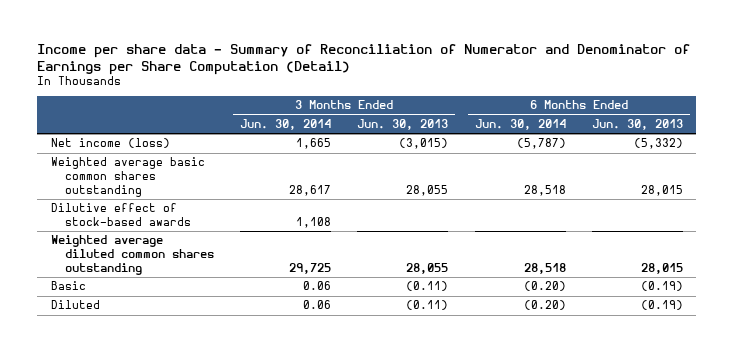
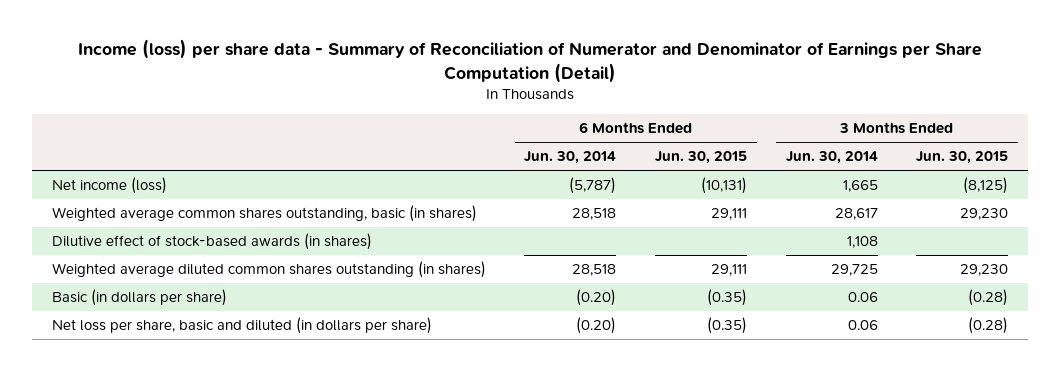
[37,44,691,75] Income per share data - Summary of Reconciliation of Numerator and Denominator of Earnings per Share Computation (Detail) -> [77,39,982,83] Income (loss) per share data - Summary of Reconciliation of Numerator and Denominator of Earnings per Share Computation (Detail)
[357,119,449,131] Jun. 30, 2013 -> none
[592,119,684,131] Jun. 30, 2013 -> none
none -> [654,151,747,165] Jun. 30, 2015
none -> [916,151,1009,165] Jun. 30, 2015
[50,300,100,310] Diluted -> none
[50,157,205,197] Weighted average basic common shares outstanding -> [51,205,477,223] Weighted average common shares outstanding, basic (in shares)
[50,203,191,226] Dilutive effect of stock-based awards -> [51,233,372,251] Dilutive effect of stock-based awards (in shares)
[50,235,214,275] Weighted average diluted common shares outstanding -> [51,261,486,279] Weighted average diluted common shares outstanding (in shares)
[50,281,86,291] Basic -> [51,289,227,307] Basic (in dollars per share)
none -> [51,317,432,335] Net loss per share, basic and diluted (in dollars per share)

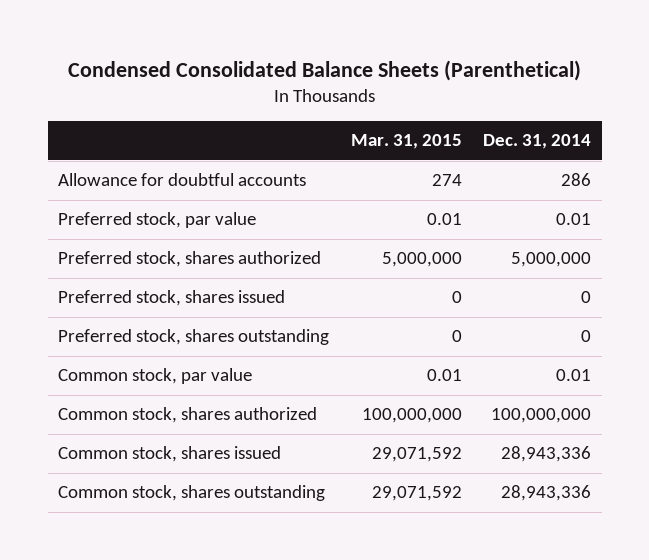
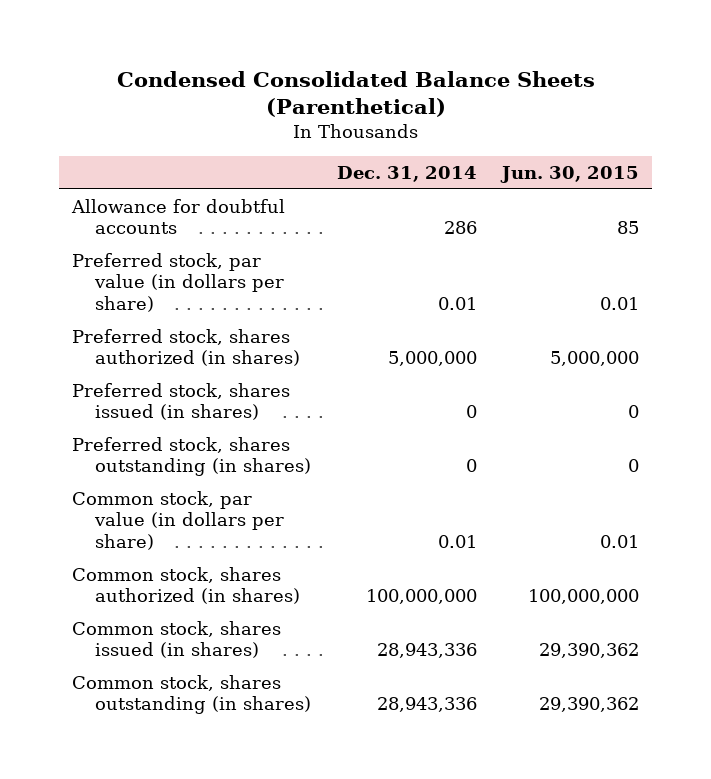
[350,134,462,150] Mar. 31, 2015 -> none
none -> [500,166,640,184] Jun. 30, 2015
[58,212,257,229] Preferred stock, par value -> [71,252,285,312] Preferred stock, par value (in dollars per share)
[58,251,322,268] Preferred stock, shares authorized -> [71,328,301,367] Preferred stock, shares authorized (in shares)
[58,290,286,307] Preferred stock, shares issued -> [71,382,290,421] Preferred stock, shares issued (in shares)
[58,329,330,346] Preferred stock, shares outstanding -> [71,436,312,477] Preferred stock, shares outstanding (in shares)
[58,368,253,385] Common stock, par value -> [71,490,285,550] Common stock, par value (in dollars per share)
[58,407,318,424] Common stock, shares authorized -> [71,566,301,605] Common stock, shares authorized (in shares)
[58,446,282,463] Common stock, shares issued -> [71,620,281,659] Common stock, shares issued (in shares)
[58,485,326,502] Common stock, shares outstanding -> [71,674,312,715] Common stock, shares outstanding (in shares)

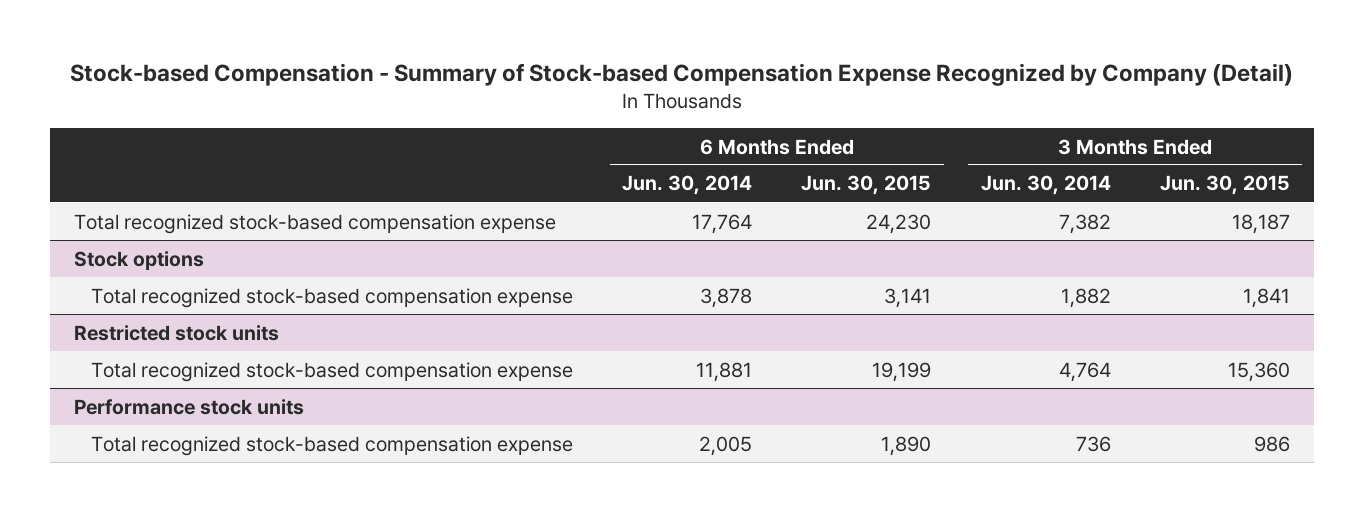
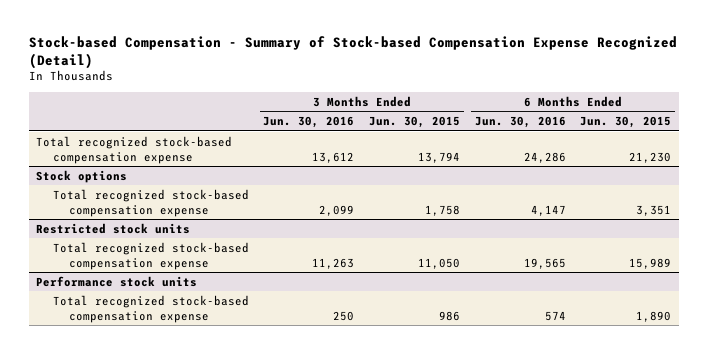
[70,62,1294,86] Stock-based Compensation - Summary of Stock-based Compensation Expense Recognized by Company (Detail) -> [28,35,677,69] Stock-based Compensation - Summary of Stock-based Compensation Expense Recognized (Detail)
[622,175,753,196] Jun. 30, 2014 -> none
[980,175,1111,196] Jun. 30, 2014 -> none
none -> [263,115,355,128] Jun. 30, 2016
none -> [474,115,566,128] Jun. 30, 2016
[866,213,932,234] 24,230 -> [629,151,672,163] 21,230
[1231,213,1290,234] 18,187 -> [417,151,460,163] 13,794
[884,287,932,308] 3,141 -> [636,204,672,216] 3,351
[1242,287,1290,308] 1,841 -> [424,204,460,216] 1,758
[872,361,932,382] 19,199 -> [629,257,672,269] 15,989
[1227,361,1290,382] 15,360 -> [417,257,460,269] 11,050

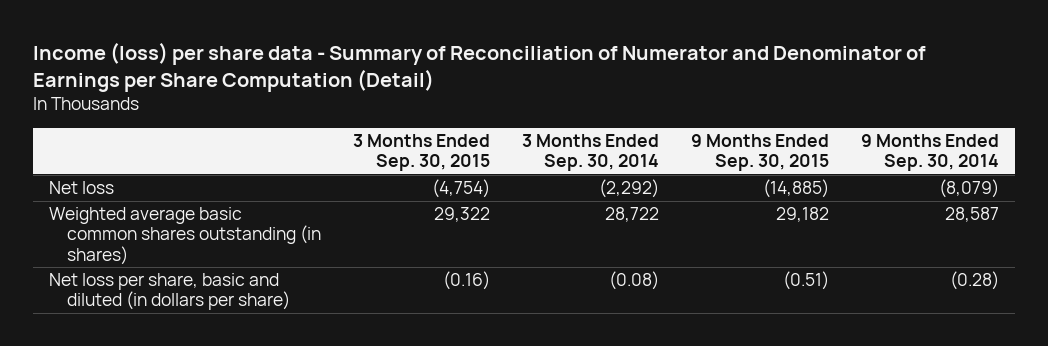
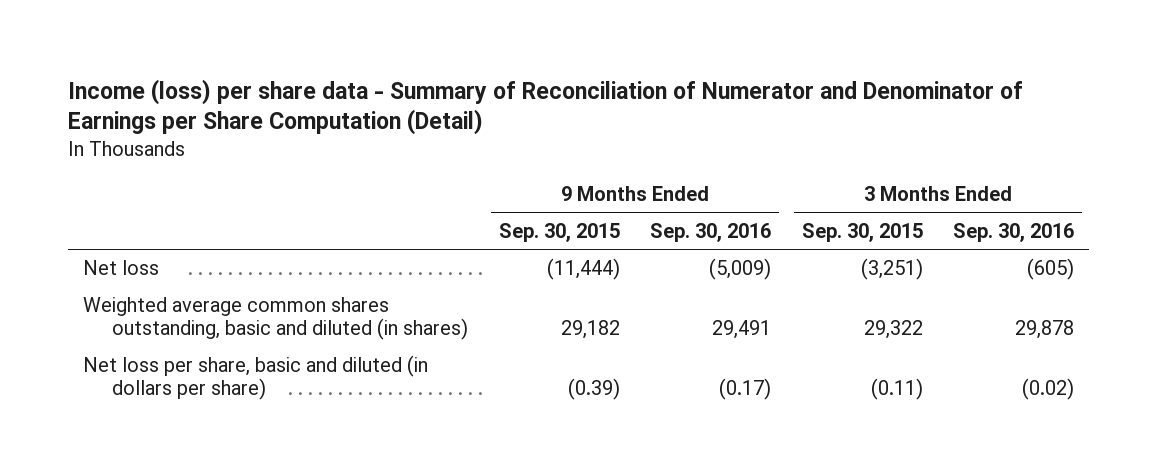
[522,133,660,172] 3 Months Ended Sep. 30, 2014 -> none
[860,133,999,172] 9 Months Ended Sep. 30, 2014 -> none
none -> [650,222,772,242] Sep. 30, 2016
none -> [953,222,1075,242] Sep. 30, 2016
[432,179,491,199] (4,754) -> [860,258,923,281] (3,251)
[762,179,829,199] (14,885) -> [546,258,620,281] (11,444)
[49,207,322,265] Weighted average basic common shares outstanding (in shares) -> [83,297,469,341] Weighted average common shares outstanding, basic and diluted (in shares)
[443,271,491,291] (0.16) -> [870,378,923,401] (0.11)
[782,271,829,291] (0.51) -> [567,378,620,401] (0.39)

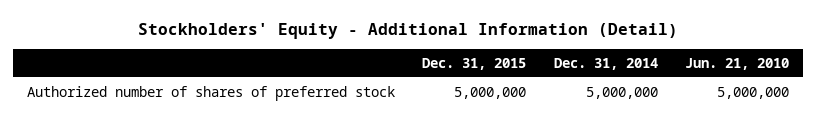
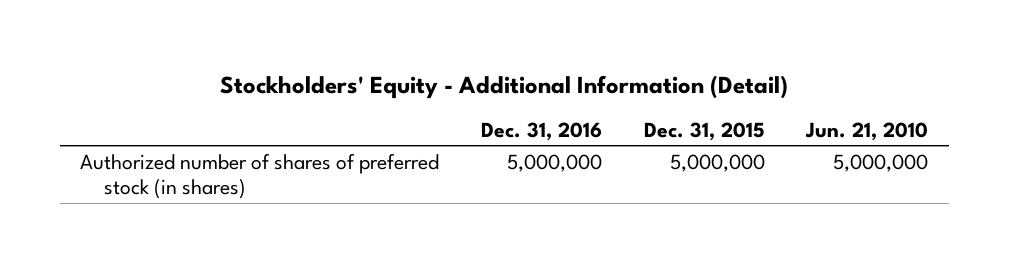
[553,58,658,71] Dec. 31, 2014 -> none
none -> [481,121,603,141] Dec. 31, 2016
[27,85,396,101] Authorized number of shares of preferred stock -> [80,152,440,200] Authorized number of shares of preferred stock (in shares)

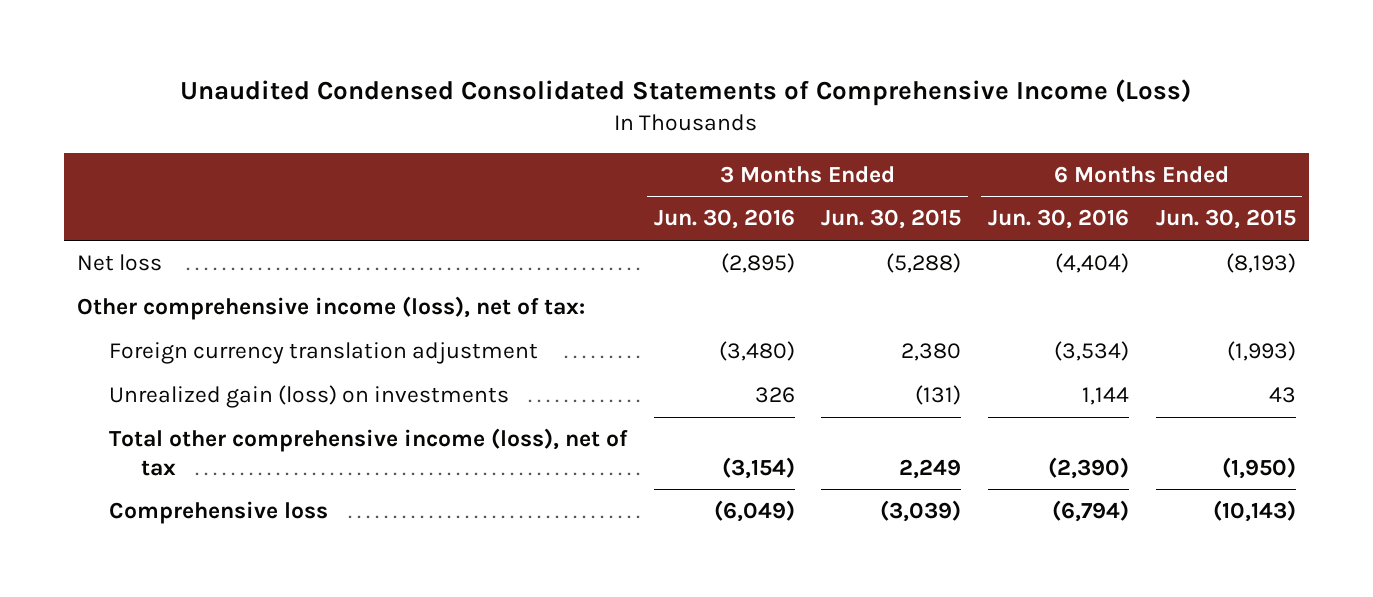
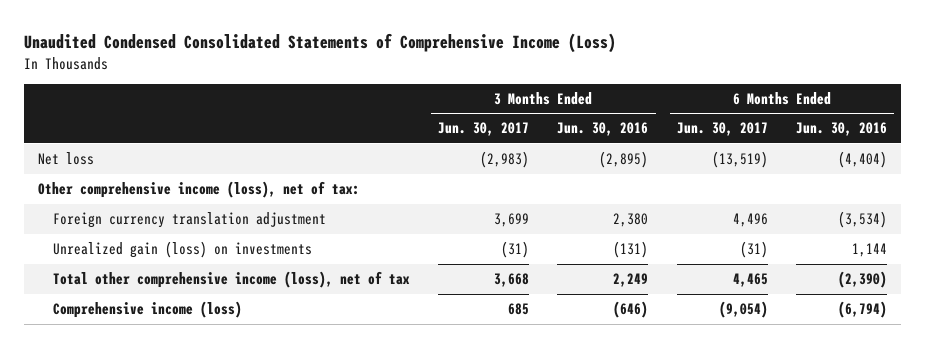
[821,209,962,230] Jun. 30, 2015 -> none
[1155,209,1296,230] Jun. 30, 2015 -> none
none -> [438,122,530,137] Jun. 30, 2017
none -> [676,122,768,137] Jun. 30, 2017
[718,341,795,362] (3,480) -> [613,213,649,228] 2,380
[754,387,795,404] 326 -> [613,241,649,259] (131)
[721,456,795,479] (3,154) -> [613,273,649,288] 2,249
[108,501,328,525] Comprehensive loss -> [52,301,242,319] Comprehensive income (loss)
[713,500,795,523] (6,049) -> [613,301,649,319] (646)

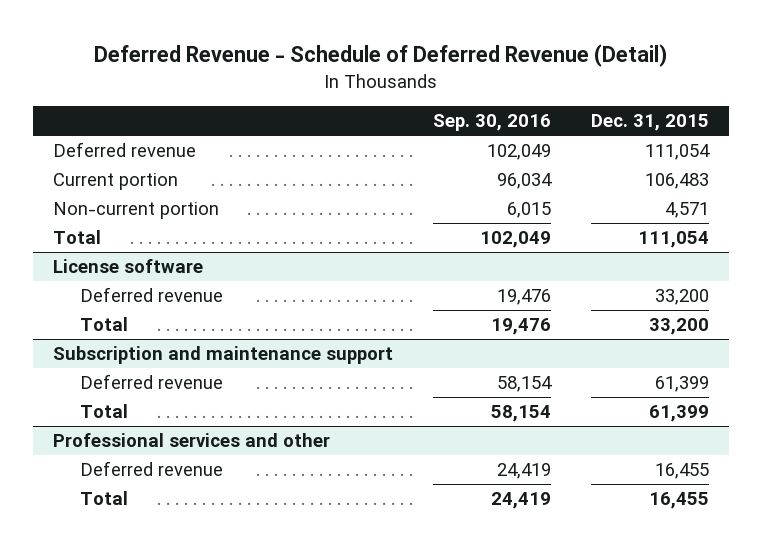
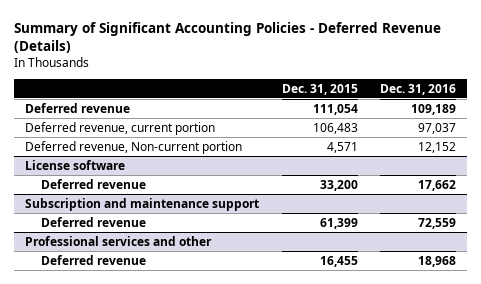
[94,44,668,68] Deferred Revenue - Schedule of Deferred Revenue (Detail) -> [14,21,442,54] Summary of Significant Accounting Policies - Deferred Revenue (Details)
[433,114,552,132] Sep. 30, 2016 -> none
none -> [379,83,456,95] Dec. 31, 2016
[53,230,102,245] Total -> none
[53,173,179,191] Current portion -> [25,121,216,135] Deferred revenue, current portion
[53,202,220,220] Non-current portion -> [25,140,243,154] Deferred revenue, Non-current portion
[80,317,129,332] Total -> none
[80,404,129,419] Total -> none
[80,491,129,506] Total -> none

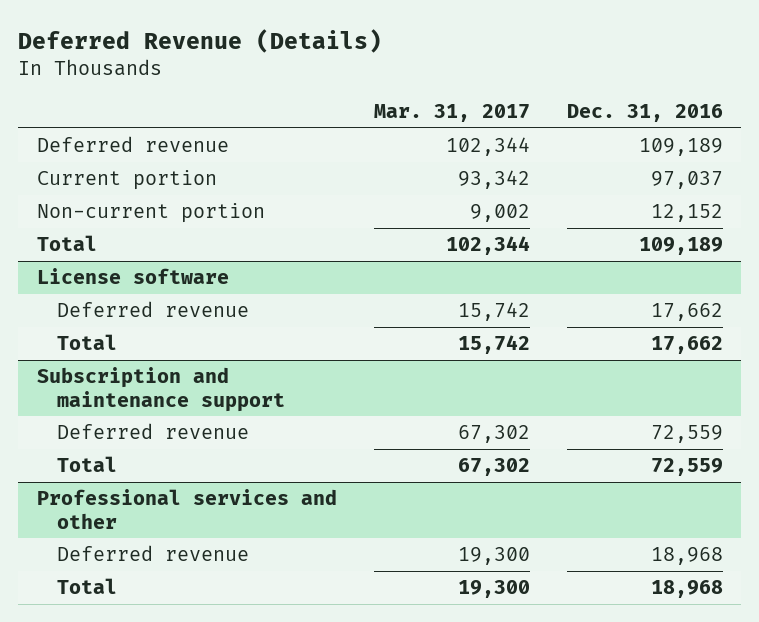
[14,21,442,54] Summary of Significant Accounting Policies - Deferred Revenue (Details) -> [17,28,382,53] Deferred Revenue (Details)
[281,83,358,95] Dec. 31, 2015 -> none
none -> [373,104,530,123] Mar. 31, 2017
[25,121,216,135] Deferred revenue, current portion -> [36,170,217,191] Current portion
[25,140,243,154] Deferred revenue, Non-current portion -> [36,203,265,224] Non-current portion
none -> [36,235,97,252] Total
none -> [56,334,117,351] Total
none -> [56,456,117,473] Total
none -> [56,578,117,595] Total

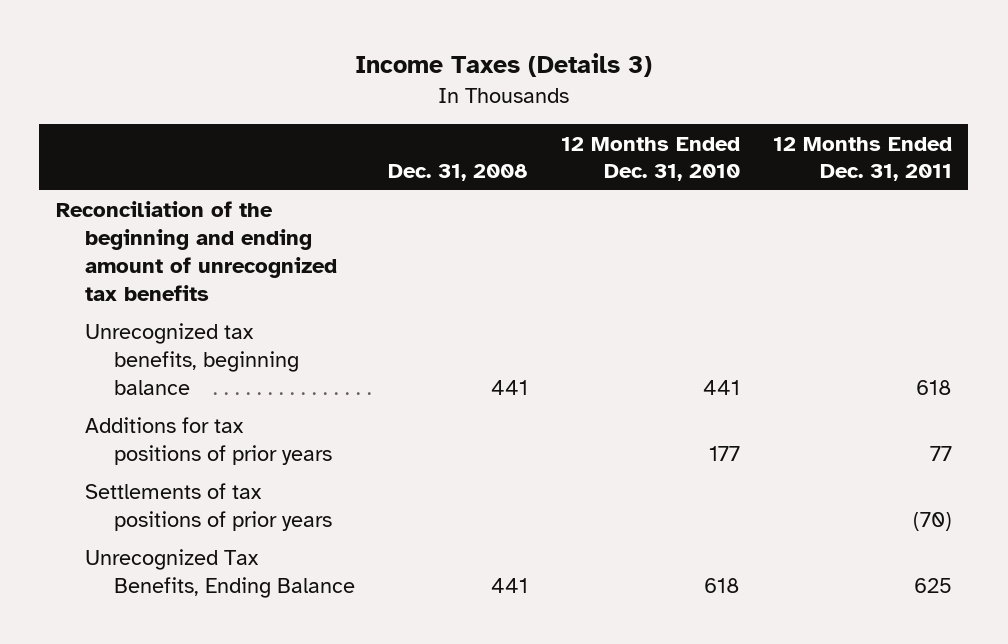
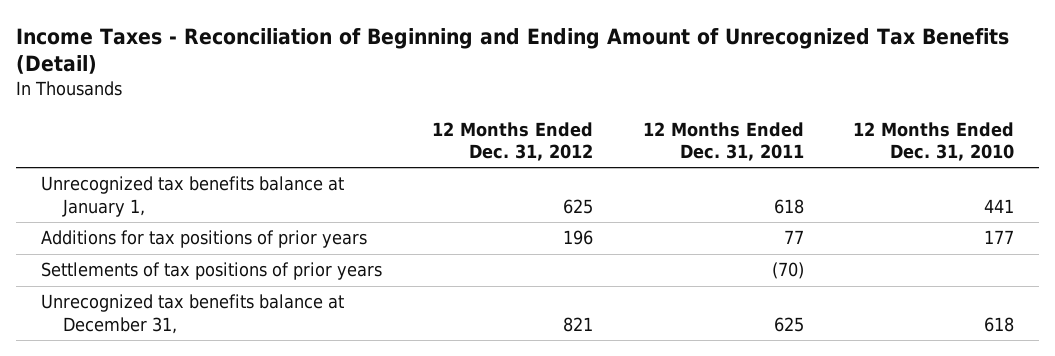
[354,53,652,78] Income Taxes (Details 3) -> [16,27,1010,75] Income Taxes - Reconciliation of Beginning and Ending Amount of Unrecognized Tax Benefits (Detail)
[388,164,529,182] Dec. 31, 2008 -> none
none -> [431,121,593,162] 12 Months Ended Dec. 31, 2012
[55,201,337,302] Reconciliation of the beginning and ending amount of unrecognized tax benefits -> none
[84,323,300,396] Unrecognized tax benefits, beginning balance -> [40,176,344,217] Unrecognized tax benefits balance at January 1,
[84,549,356,599] Unrecognized Tax Benefits, Ending Balance -> [40,294,344,334] Unrecognized tax benefits balance at December 31,

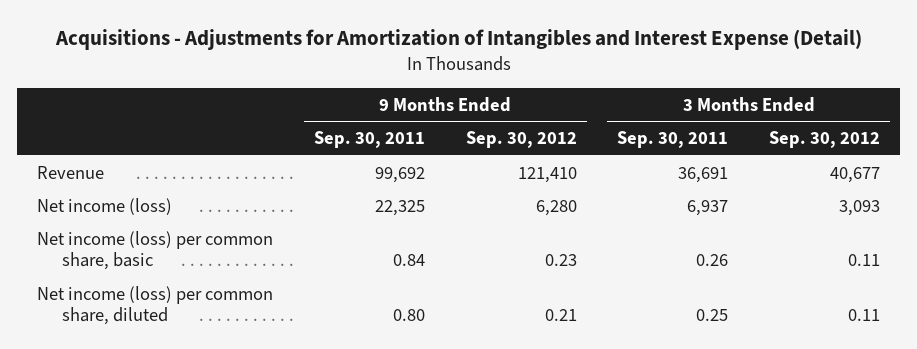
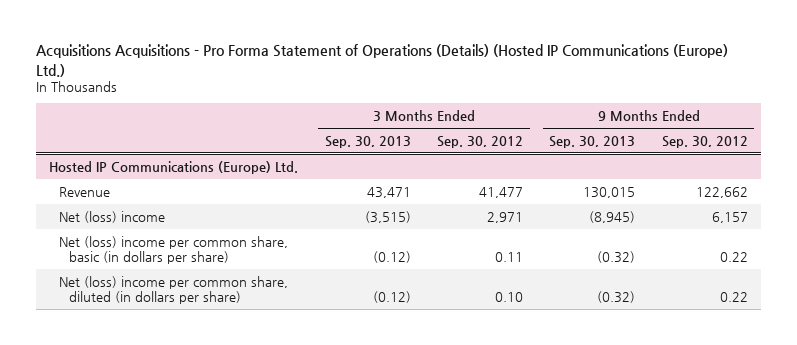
[54,29,862,51] Acquisitions - Adjustments for Amortization of Intangibles and Interest Expense (Detail) -> [36,44,729,77] Acquisitions Acquisitions - Pro Forma Statement of Operations (Details) (Hosted IP Communications (Europe) Ltd.)
[313,131,425,149] Sep. 30, 2011 -> none
[617,131,729,149] Sep. 30, 2011 -> none
none -> [324,135,411,148] Sep. 30, 2013
none -> [549,135,636,148] Sep. 30, 2013
none -> [49,160,299,174] Hosted IP Communications (Europe) Ltd.
[517,166,577,183] 121,410 -> [695,186,748,198] 122,662
[830,166,881,183] 40,677 -> [479,186,524,198] 41,477
[37,197,173,215] Net income (loss) -> [59,210,166,223] Net (loss) income
[535,199,577,216] 6,280 -> [711,211,748,223] 6,157
[839,199,881,216] 3,093 -> [487,211,524,223] 2,971
[37,230,274,271] Net income (loss) per common share, basic -> [59,235,289,264] Net (loss) income per common share, basic (in dollars per share)
[544,254,577,267] 0.23 -> [719,251,748,262] 0.22
[37,285,274,326] Net income (loss) per common share, diluted -> [59,275,289,304] Net (loss) income per common share, diluted (in dollars per share)
[544,309,577,322] 0.21 -> [719,291,748,302] 0.22
[848,309,881,322] 0.11 -> [495,291,524,302] 0.10

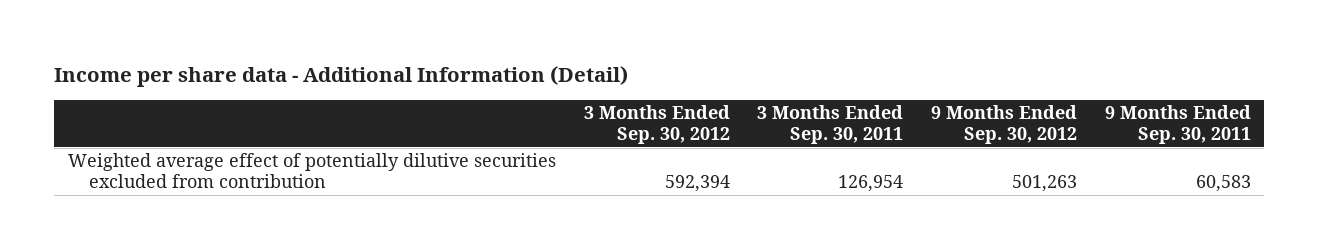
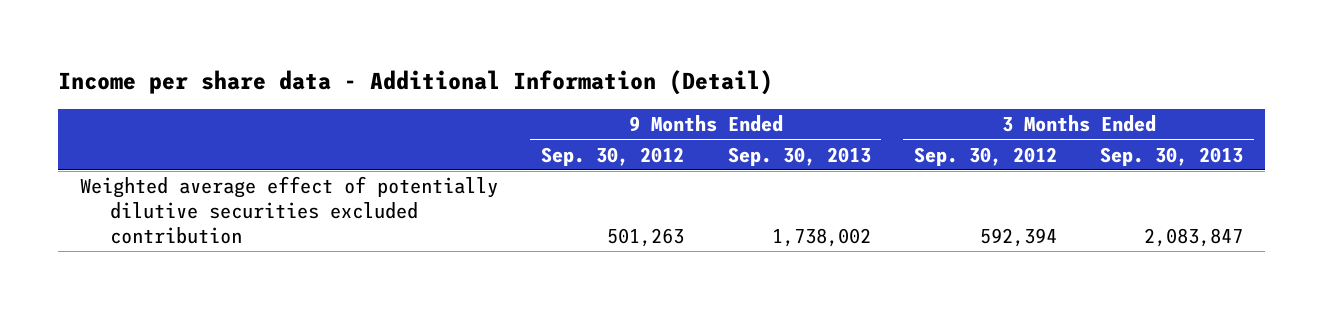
[757,105,904,145] 3 Months Ended Sep. 30, 2011 -> none
[1104,105,1251,145] 9 Months Ended Sep. 30, 2011 -> none
none -> [727,146,871,166] Sep. 30, 2013
none -> [1100,146,1244,166] Sep. 30, 2013
[68,153,557,189] Weighted average effect of potentially dilutive securities excluded from contribution -> [79,176,498,244] Weighted average effect of potentially dilutive securities excluded contribution

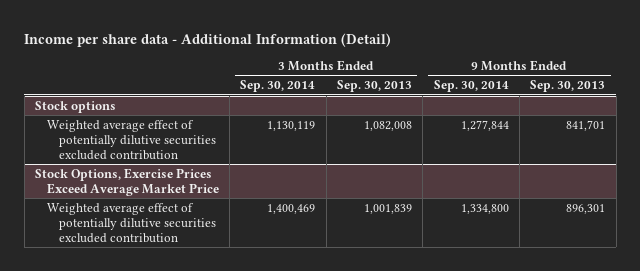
[541,146,685,166] Sep. 30, 2012 -> none
[913,146,1057,166] Sep. 30, 2012 -> none
none -> [240,80,316,93] Sep. 30, 2014
none -> [433,80,509,93] Sep. 30, 2014
none -> [34,100,116,113] Stock options
[771,227,871,247] 1,738,002 -> [566,119,606,131] 841,701
[1144,227,1244,247] 2,083,847 -> [364,120,413,131] 1,082,008
none -> [34,167,219,196] Stock Options, Exercise Prices Exceed Average Market Price
none -> [46,202,216,244] Weighted average effect of potentially dilutive securities excluded contribution

